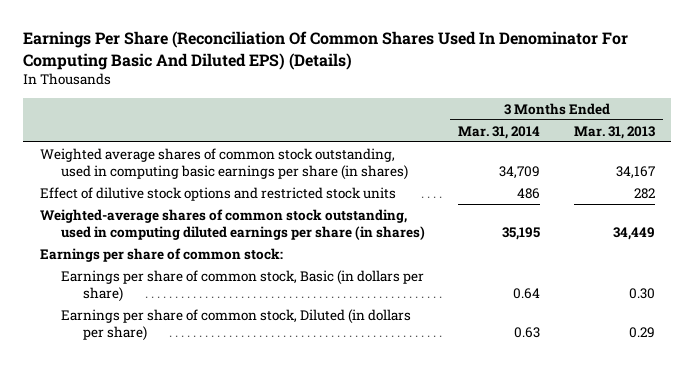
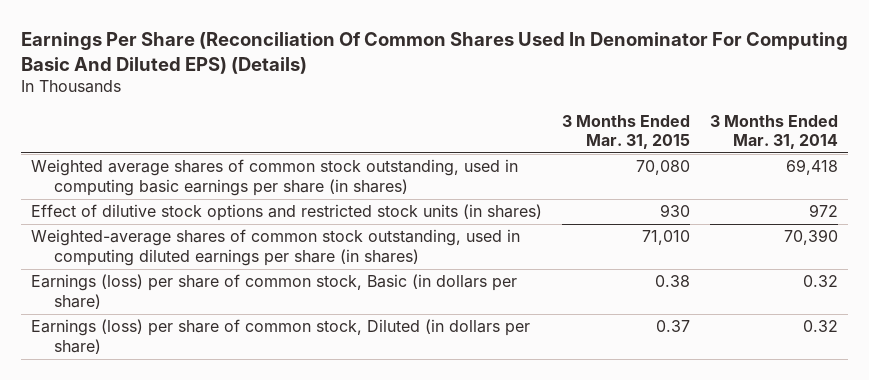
[573,125,655,139] Mar. 31, 2013 -> none
none -> [562,114,691,150] 3 Months Ended Mar. 31, 2015
[39,247,283,262] Earnings per share of common stock: -> none
[499,166,541,180] 34,709 -> [786,159,839,176] 69,418
[39,186,396,201] Effect of dilutive stock options and restricted stock units -> [31,204,543,222] Effect of dilutive stock options and restricted stock units (in shares)
[517,187,541,199] 486 -> [809,204,839,218] 972
[502,227,541,241] 35,195 -> [784,229,839,246] 70,390
[61,269,425,303] Earnings per share of common stock, Basic (in dollars per share) -> [31,274,518,309] Earnings (loss) per share of common stock, Basic (in dollars per share)
[513,288,541,300] 0.64 -> [803,275,839,288] 0.32
[61,308,412,342] Earnings per share of common stock, Diluted (in dollars per share) -> [31,319,531,354] Earnings (loss) per share of common stock, Diluted (in dollars per share)
[514,327,541,339] 0.63 -> [803,320,839,333] 0.32

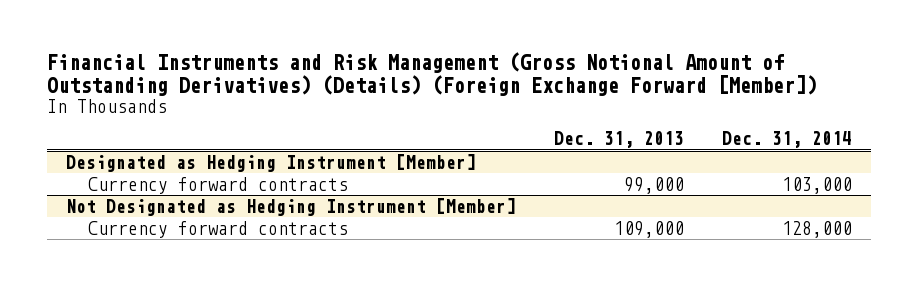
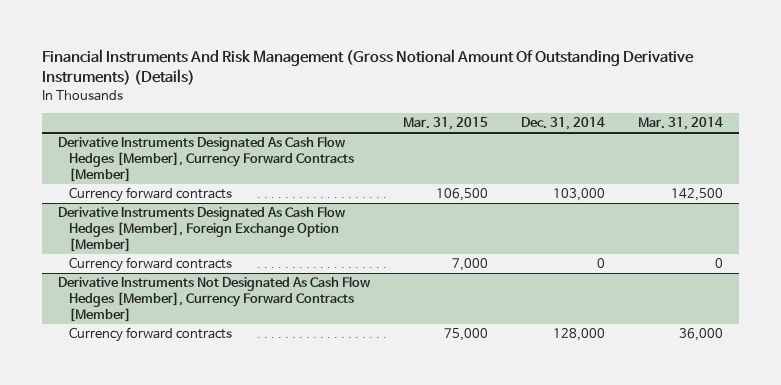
[47,52,818,96] Financial Instruments and Risk Management (Gross Notional Amount of Outstanding Derivatives) (Details) (Foreign Exchange Forward [Member]) -> [41,49,694,86] Financial Instruments And Risk Management (Gross Notional Amount Of Outstanding Derivative Instruments) (Details)
[554,131,685,149] Dec. 31, 2013 -> none
none -> [403,117,489,131] Mar. 31, 2015
none -> [637,117,723,131] Mar. 31, 2014
[66,153,477,172] Designated as Hedging Instrument [Member] -> none
none -> [58,136,355,182] Derivative Instruments Designated As Cash Flow Hedges [Member], Currency Forward Contracts [Member]
[66,197,517,216] Not Designated as Hedging Instrument [Member] -> none
none -> [58,206,347,252] Derivative Instruments Designated As Cash Flow Hedges [Member], Foreign Exchange Option [Member]
none -> [69,257,233,273] Currency forward contracts
none -> [58,276,372,322] Derivative Instruments Not Designated As Cash Flow Hedges [Member], Currency Forward Contracts [Member]

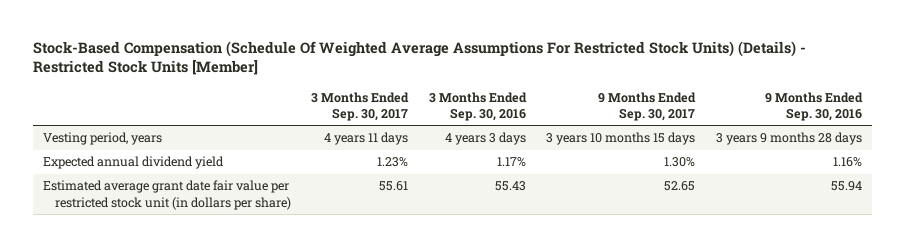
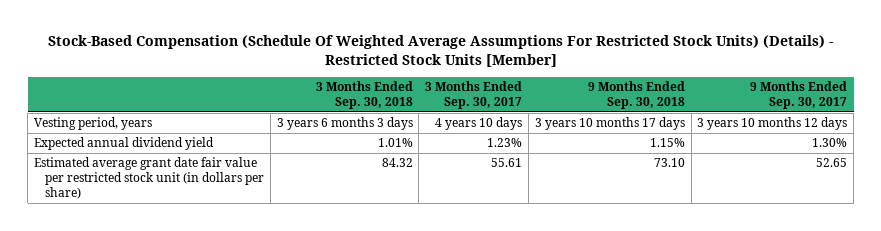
[428,91,527,122] 3 Months Ended Sep. 30, 2016 -> none
[764,91,863,122] 9 Months Ended Sep. 30, 2016 -> none
none -> [315,80,413,109] 3 Months Ended Sep. 30, 2018
none -> [587,80,685,109] 9 Months Ended Sep. 30, 2018
[324,132,409,146] 4 years 11 days -> [435,117,523,131] 4 years 10 days
[546,132,696,146] 3 years 10 months 15 days -> [697,117,848,131] 3 years 10 months 12 days

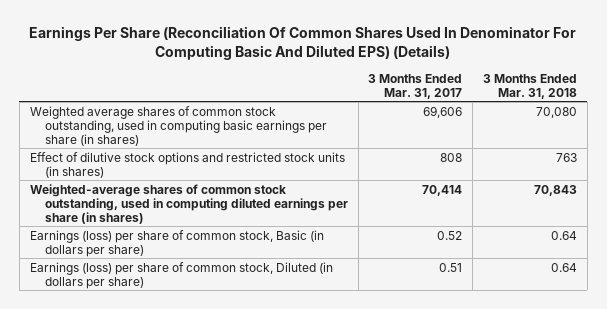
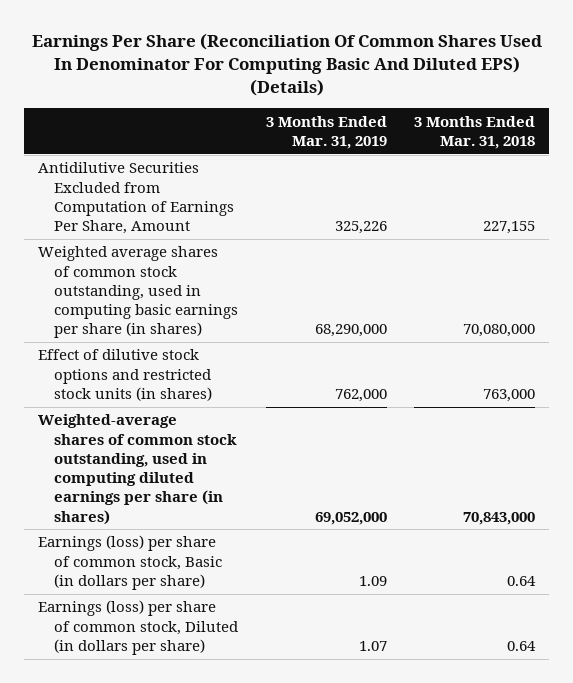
[368,73,463,99] 3 Months Ended Mar. 31, 2017 -> none
none -> [265,115,387,149] 3 Months Ended Mar. 31, 2019
none -> [37,162,234,235] Antidilutive Securities Excluded from Computation of Earnings Per Share, Amount
[536,106,578,118] 70,080 -> [463,324,536,338] 70,080,000
[556,152,578,162] 763 -> [483,388,536,402] 763,000
[534,184,578,196] 70,843 -> [463,511,536,525] 70,843,000

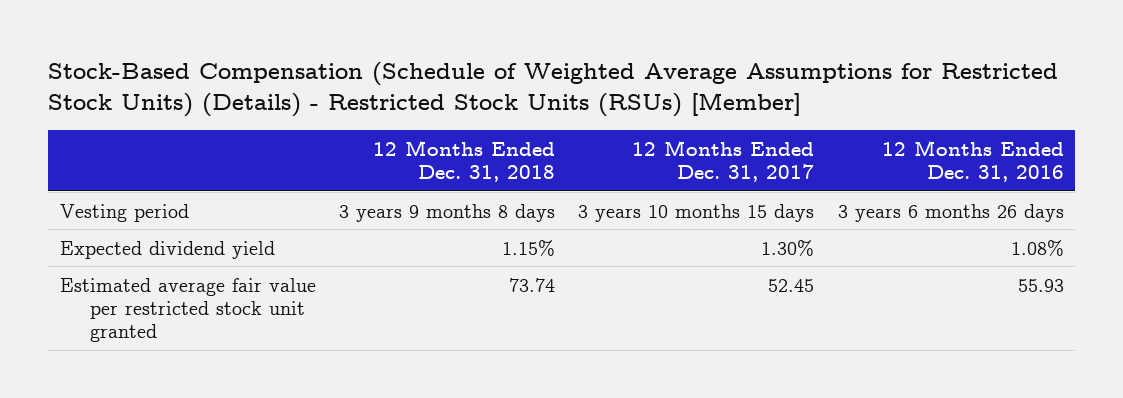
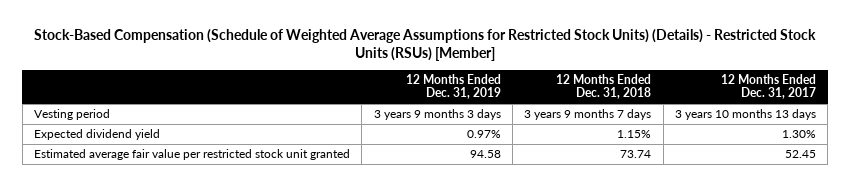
[881,139,1064,183] 12 Months Ended Dec. 31, 2016 -> none
none -> [405,74,501,100] 12 Months Ended Dec. 31, 2019
[338,203,555,222] 3 years 9 months 8 days -> [524,109,652,121] 3 years 9 months 7 days
[578,203,815,222] 3 years 10 months 15 days -> [674,109,816,121] 3 years 10 months 13 days

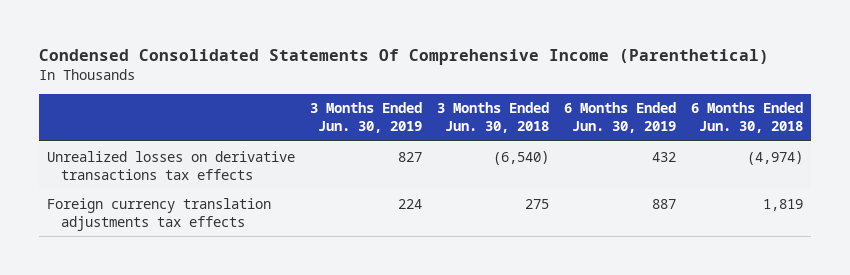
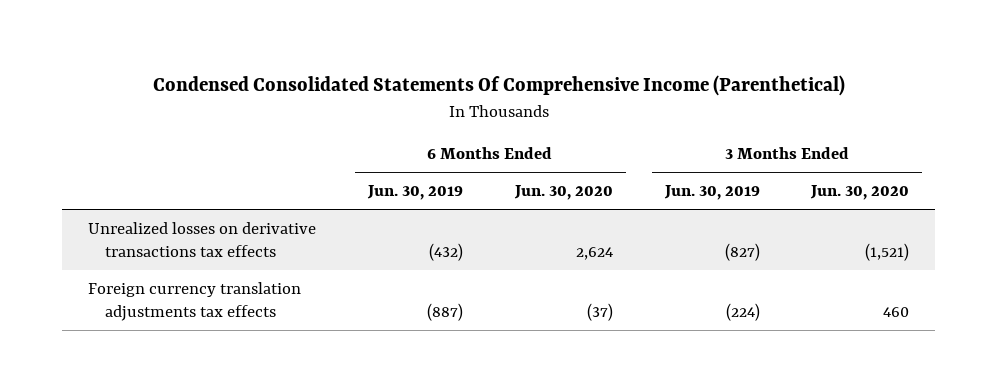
[437,102,550,134] 3 Months Ended Jun. 30, 2018 -> none
[691,102,804,134] 6 Months Ended Jun. 30, 2018 -> none
none -> [513,185,613,201] Jun. 30, 2020
none -> [810,185,910,201] Jun. 30, 2020
[397,151,422,162] 827 -> [724,243,760,262] (827)
[652,151,677,162] 432 -> [428,243,463,262] (432)
[397,198,422,209] 224 -> [725,303,760,322] (224)
[652,198,677,209] 887 -> [426,303,463,322] (887)

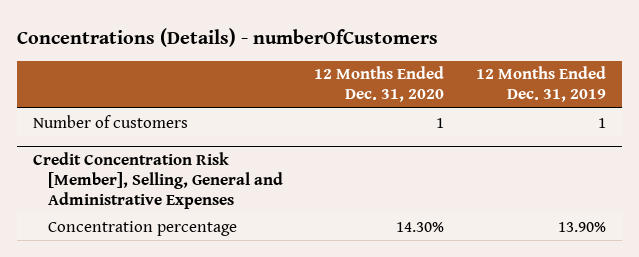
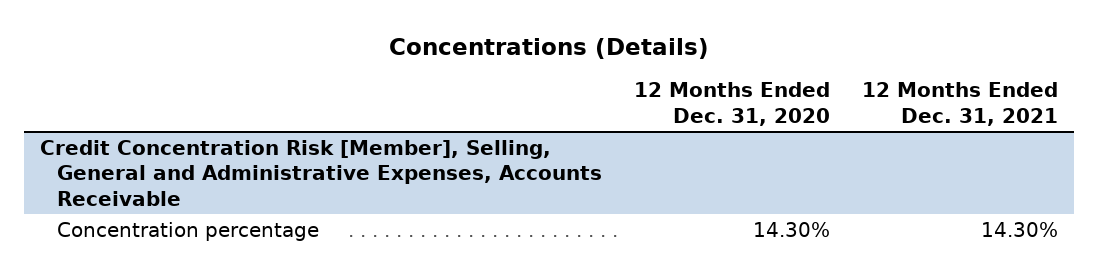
[17,27,439,47] Concentrations (Details) - numberOfCustomers -> [389,37,710,59] Concentrations (Details)
[476,66,607,103] 12 Months Ended Dec. 31, 2019 -> none
none -> [862,82,1059,126] 12 Months Ended Dec. 31, 2021
[33,114,189,128] Number of customers -> none
[33,151,283,210] Credit Concentration Risk [Member], Selling, General and Administrative Expenses -> [40,139,603,206] Credit Concentration Risk [Member], Selling, General and Administrative Expenses, Accounts Receivable

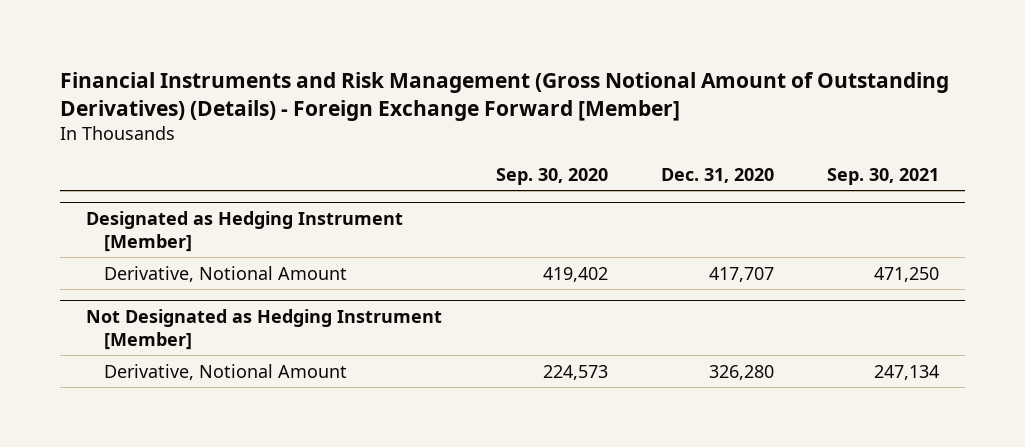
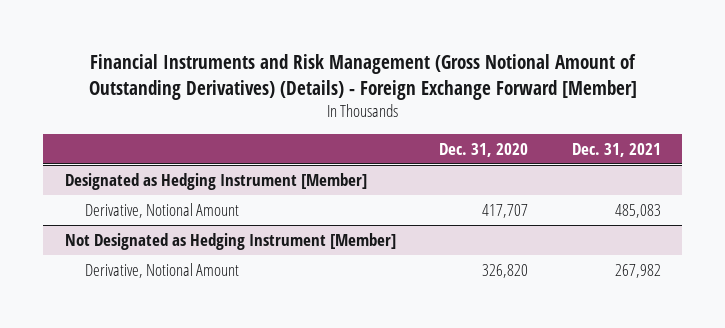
[495,167,608,185] Sep. 30, 2020 -> none
[826,167,939,185] Sep. 30, 2021 -> none
none -> [571,142,661,157] Dec. 31, 2021
[708,364,774,380] 326,280 -> [482,263,529,278] 326,820

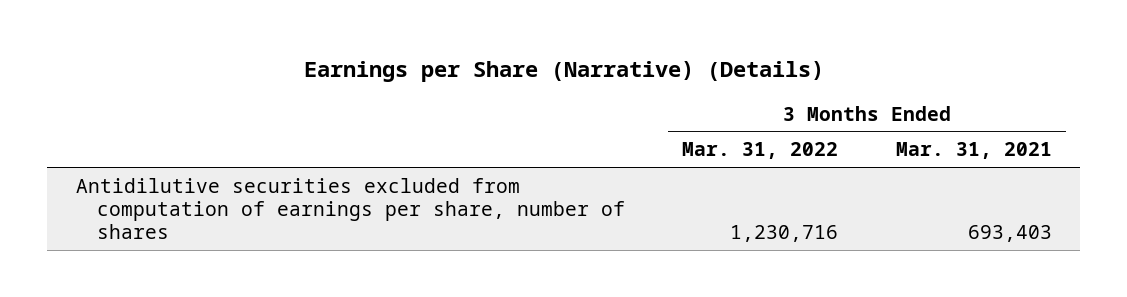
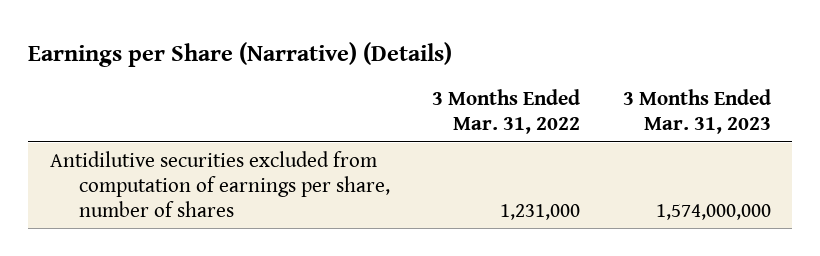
[895,142,1052,160] Mar. 31, 2021 -> none
none -> [622,89,771,135] 3 Months Ended Mar. 31, 2023
[730,225,839,243] 1,230,716 -> [500,204,581,221] 1,231,000

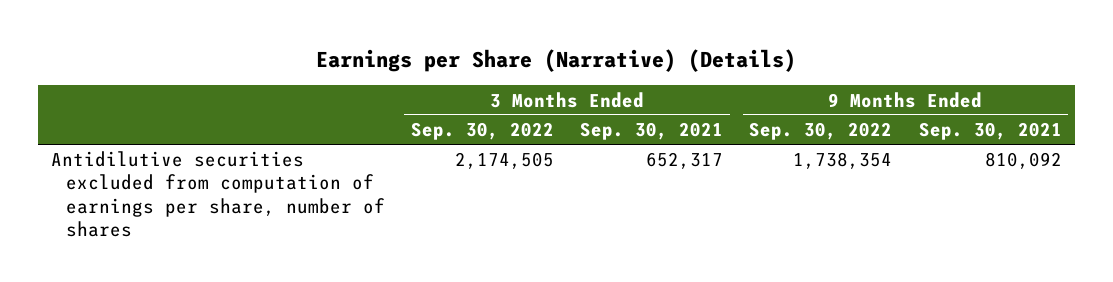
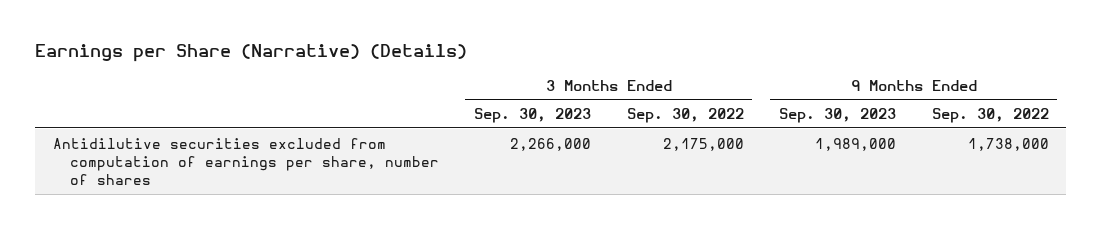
[580,122,724,141] Sep. 30, 2021 -> none
[918,122,1062,141] Sep. 30, 2021 -> none
none -> [474,107,592,123] Sep. 30, 2023
none -> [779,107,897,123] Sep. 30, 2023
[454,152,554,170] 2,174,505 -> [662,137,744,151] 2,175,000
[793,152,893,170] 1,738,354 -> [967,137,1049,151] 1,738,000

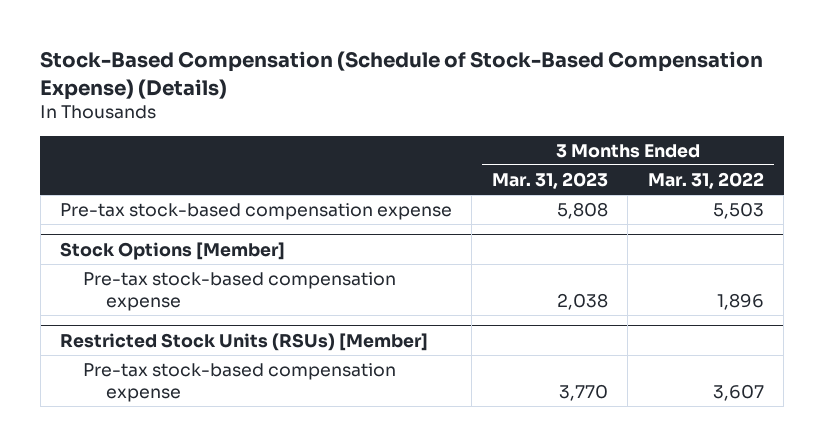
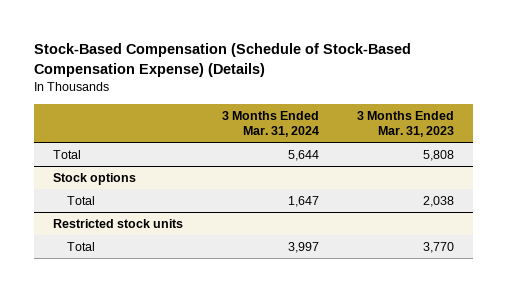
[647,171,764,189] Mar. 31, 2022 -> none
none -> [221,110,319,138] 3 Months Ended Mar. 31, 2024
[60,202,453,220] Pre-tax stock-based compensation expense -> [53,149,82,159] Total
[60,241,286,260] Stock Options [Member] -> [53,172,137,185] Stock options
[83,271,397,311] Pre-tax stock-based compensation expense -> [66,195,95,205] Total
[60,332,429,351] Restricted Stock Units (RSUs) [Member] -> [53,218,184,228] Restricted stock units
[83,362,397,402] Pre-tax stock-based compensation expense -> [66,241,95,251] Total

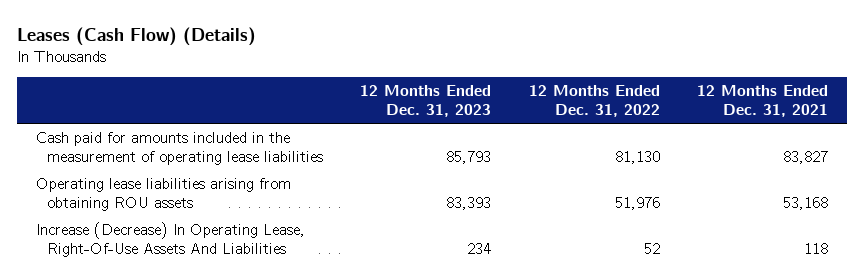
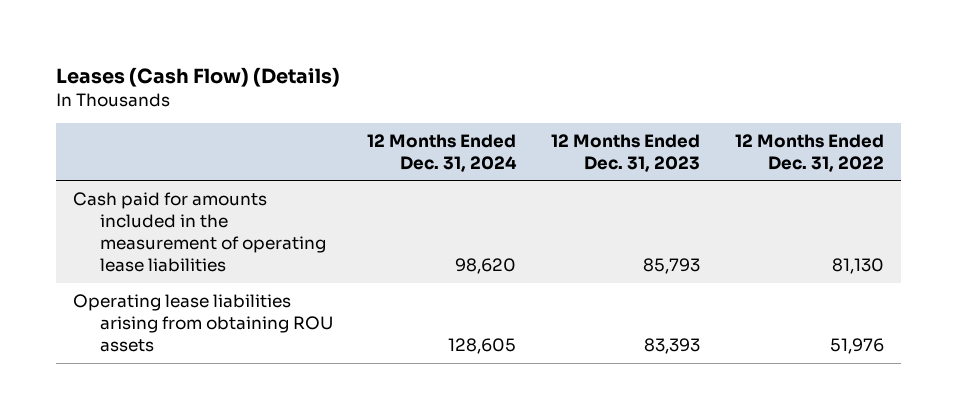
[697,85,829,117] 12 Months Ended Dec. 31, 2021 -> none
none -> [367,133,518,172] 12 Months Ended Dec. 31, 2024
[36,221,306,257] Increase (Decrease) In Operating Lease, Right-Of-Use Assets And Liabilities -> none

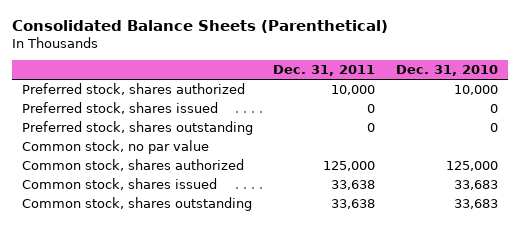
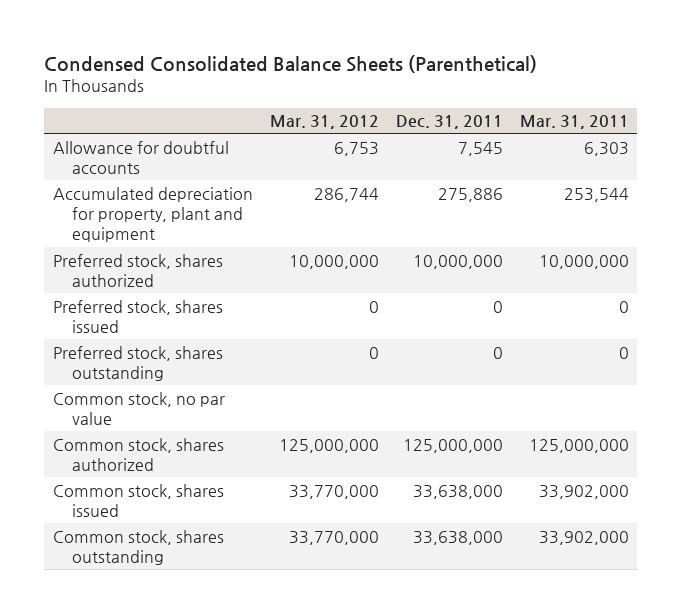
[11,20,388,34] Consolidated Balance Sheets (Parenthetical) -> [44,54,538,73] Condensed Consolidated Balance Sheets (Parenthetical)
[395,65,498,77] Dec. 31, 2010 -> none
none -> [269,115,379,130] Mar. 31, 2012
none -> [519,115,629,130] Mar. 31, 2011
none -> [52,140,229,175] Allowance for doubtful accounts
none -> [52,186,253,243] Accumulated depreciation for property, plant and equipment
[331,85,376,96] 10,000 -> [412,254,503,269] 10,000,000
[323,161,376,172] 125,000 -> [402,438,503,453] 125,000,000
[331,180,376,191] 33,638 -> [412,484,503,499] 33,638,000
[331,199,376,210] 33,638 -> [412,530,503,545] 33,638,000

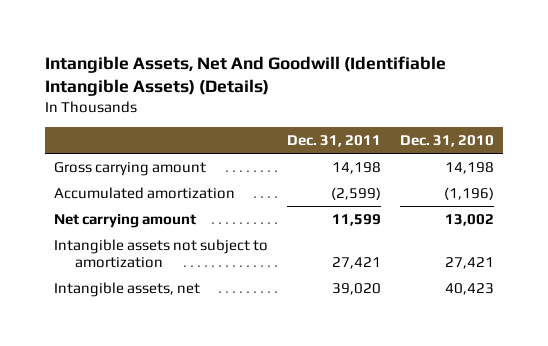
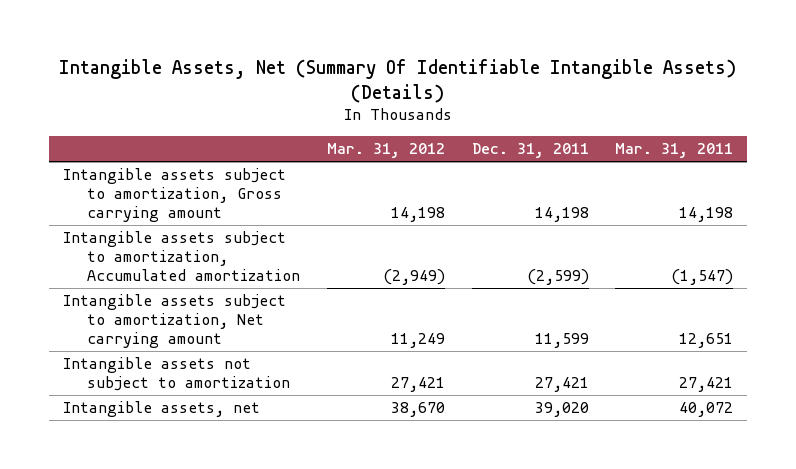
[45,55,447,96] Intangible Assets, Net And Goodwill (Identifiable Intangible Assets) (Details) -> [58,59,736,103] Intangible Assets, Net (Summary Of Identifiable Intangible Assets) (Details)
[400,135,495,148] Dec. 31, 2010 -> none
none -> [326,143,445,159] Mar. 31, 2012
none -> [615,143,734,159] Mar. 31, 2011
[54,161,207,176] Gross carrying amount -> [62,167,286,222] Intangible assets subject to amortization, Gross carrying amount
[54,186,236,199] Accumulated amortization -> [62,230,301,281] Intangible assets subject to amortization, Accumulated amortization
[54,213,197,228] Net carrying amount -> [62,293,286,348] Intangible assets subject to amortization, Net carrying amount

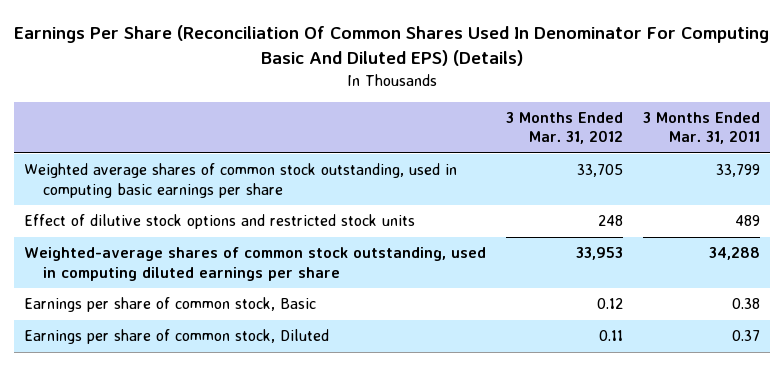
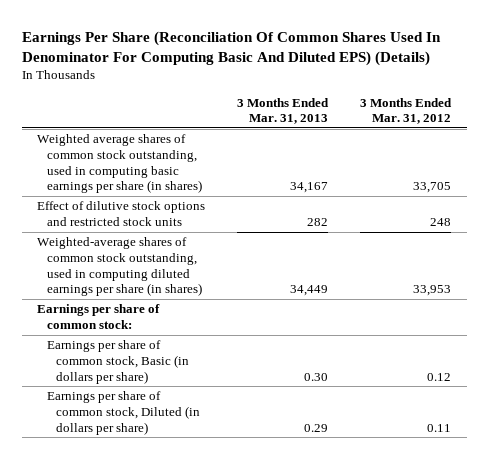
[643,112,761,145] 3 Months Ended Mar. 31, 2011 -> none
none -> [237,97,330,125] 3 Months Ended Mar. 31, 2013
[24,163,458,198] Weighted average shares of common stock outstanding, used in computing basic earnings per share -> [37,134,202,194] Weighted average shares of common stock outstanding, used in computing basic earnings per share (in shares)
[24,247,487,281] Weighted-average shares of common stock outstanding, used in computing diluted earnings per share -> [37,237,202,297] Weighted-average shares of common stock outstanding, used in computing diluted earnings per share (in shares)
none -> [37,304,161,329] Earnings per share of common stock:
[24,297,317,313] Earnings per share of common stock, Basic -> [46,340,189,384] Earnings per share of common stock, Basic (in dollars per share)
[24,329,330,345] Earnings per share of common stock, Diluted -> [46,391,200,435] Earnings per share of common stock, Diluted (in dollars per share)

